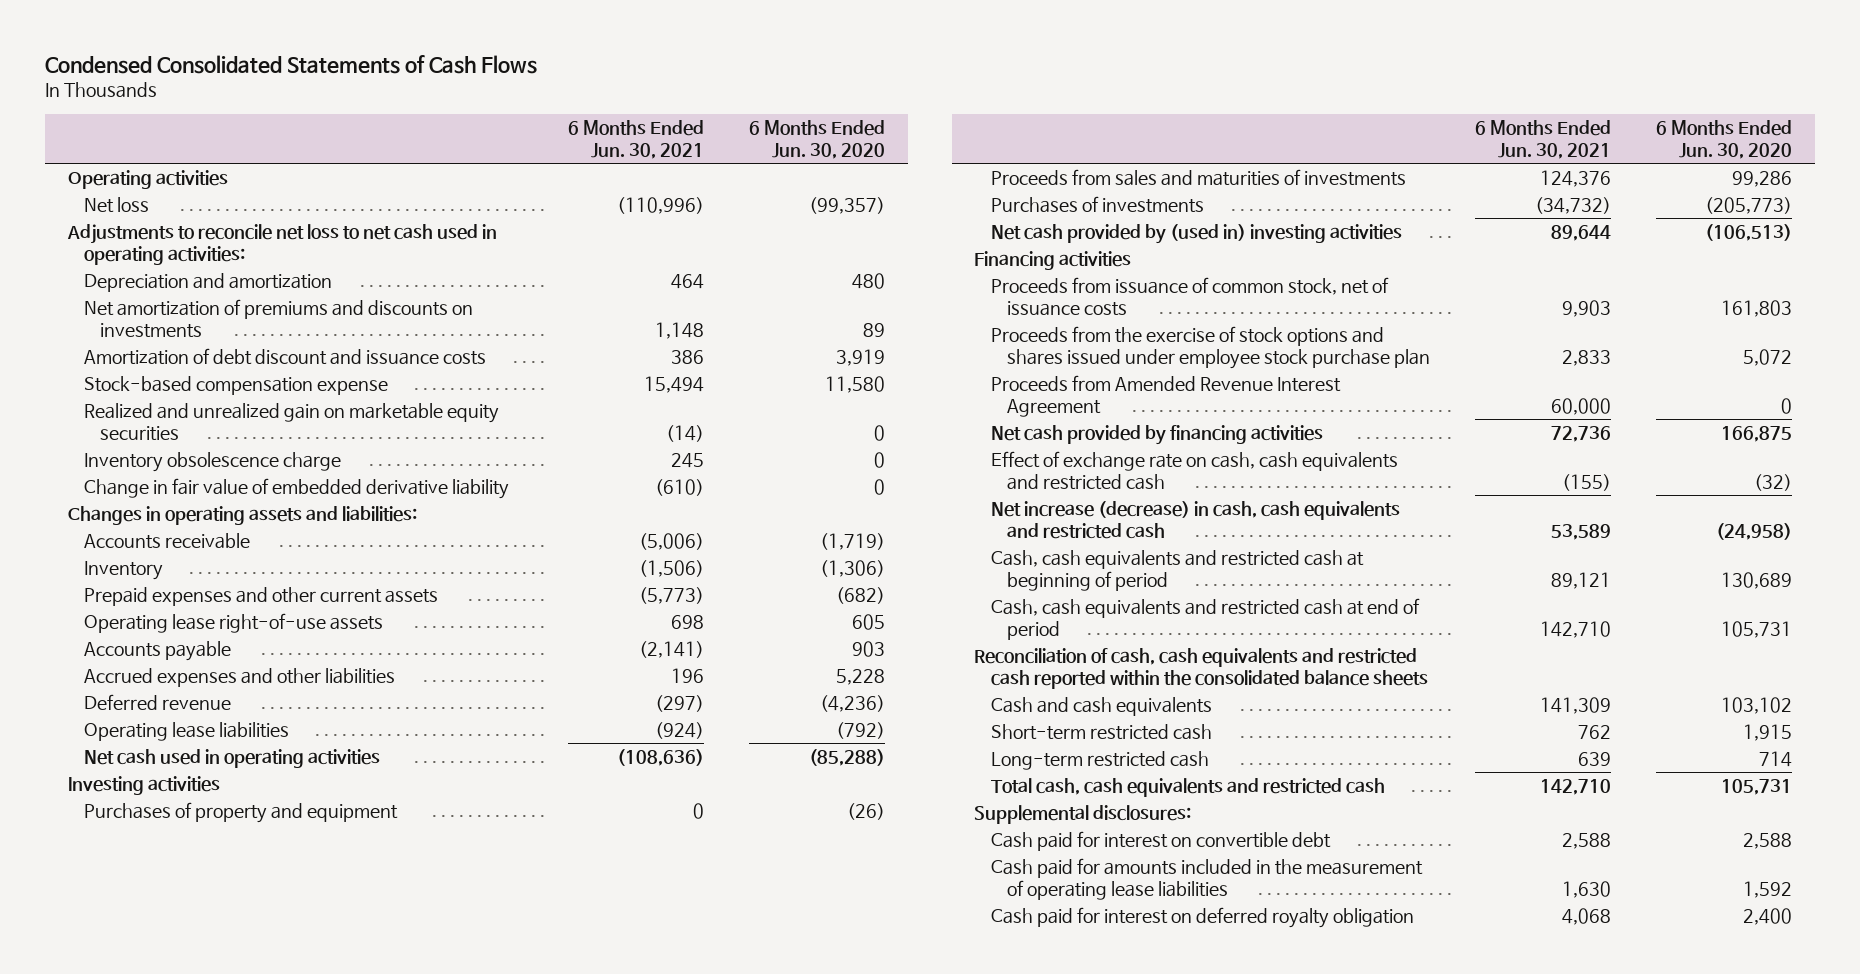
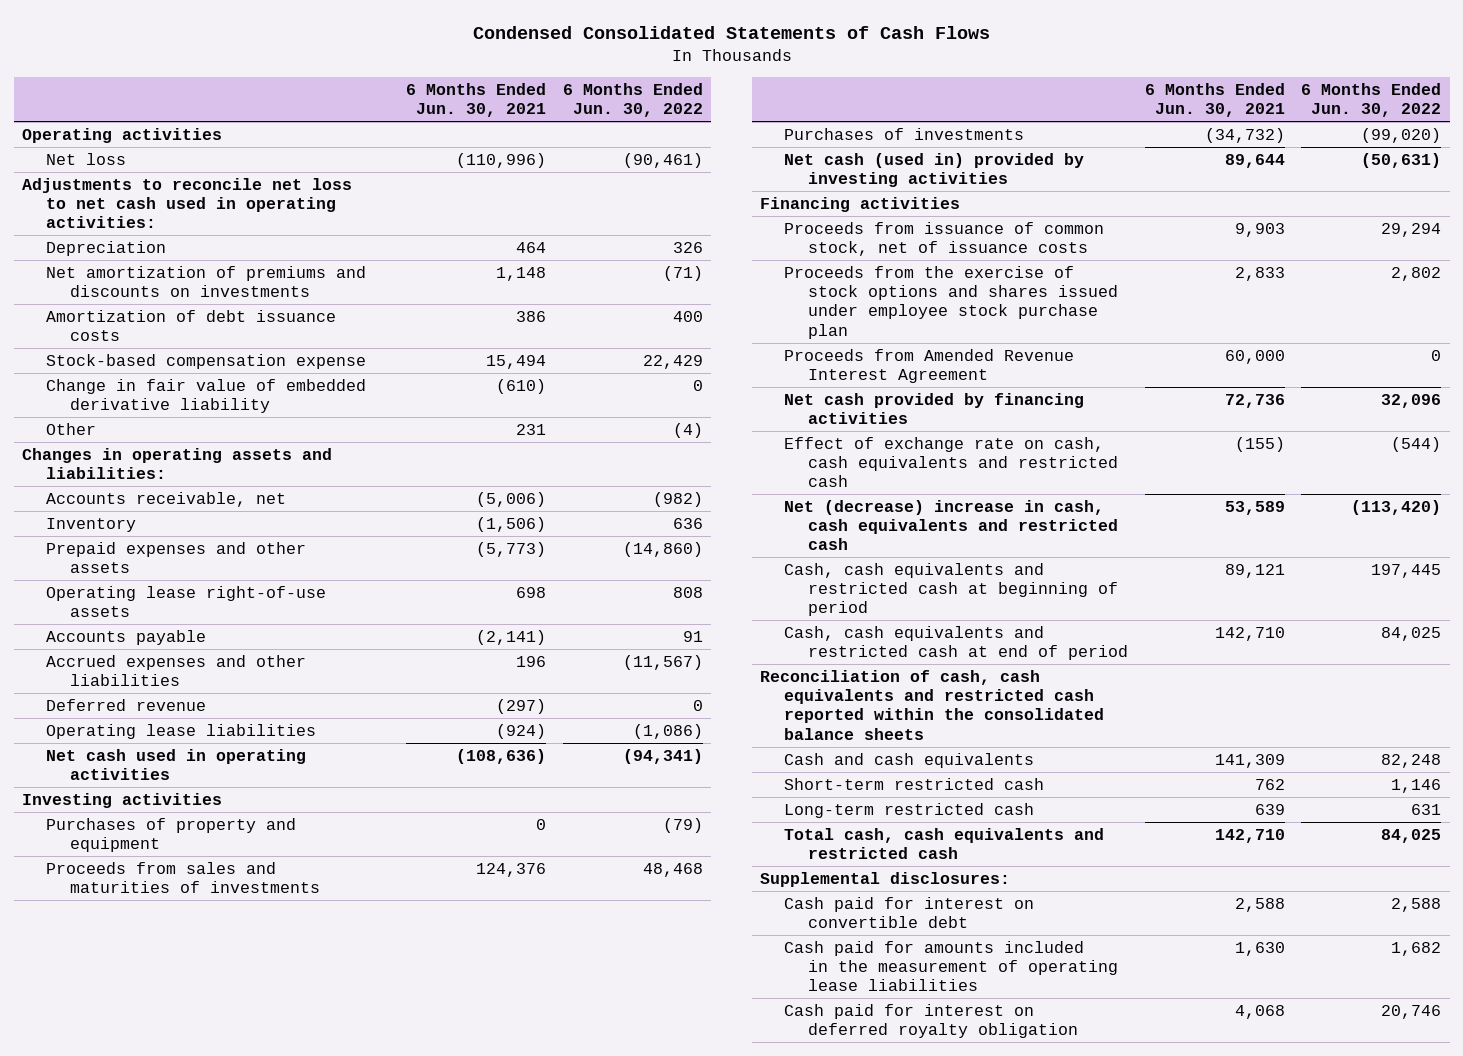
[749,119,886,159] 6 Months Ended Jun. 30, 2020 -> none
none -> [562,82,703,118] 6 Months Ended Jun. 30, 2022
[83,272,332,292] Depreciation and amortization -> [45,240,166,256] Depreciation
[83,347,486,365] Amortization of debt discount and issuance costs -> [45,309,336,342] Amortization of debt issuance costs
[83,402,499,441] Realized and unrealized gain on marketable equity securities -> none
[83,451,341,472] Inventory obsolescence charge -> none
none -> [45,422,96,435] Other
[83,532,250,549] Accounts receivable -> [45,491,286,507] Accounts receivable, net
[83,586,438,606] Prepaid expenses and other current assets -> [45,541,306,574] Prepaid expenses and other assets
[990,223,1402,244] Net cash provided by (used in) investing activities -> [784,152,1085,188] Net cash (used in) provided by investing activities
[990,500,1400,539] Net increase (decrease) in cash, cash equivalents and restricted cash -> [784,499,1118,551] Net (decrease) increase in cash, cash equivalents and restricted cash

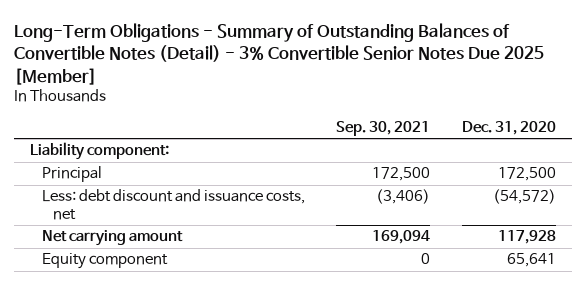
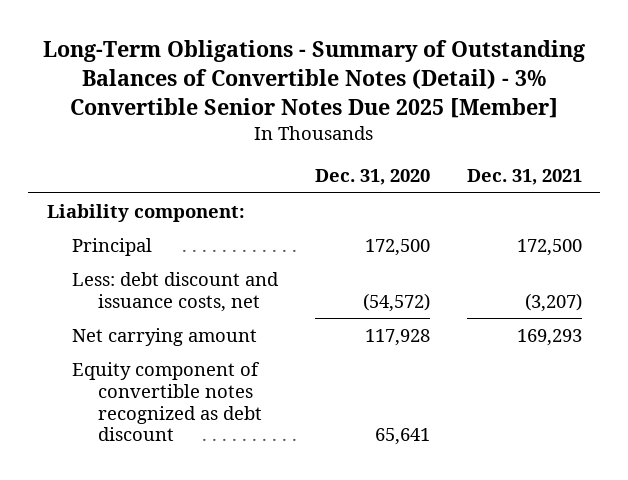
[336,121,431,137] Sep. 30, 2021 -> none
none -> [466,169,582,186] Dec. 31, 2021
[41,253,168,270] Equity component -> [72,361,262,442] Equity component of convertible notes recognized as debt discount

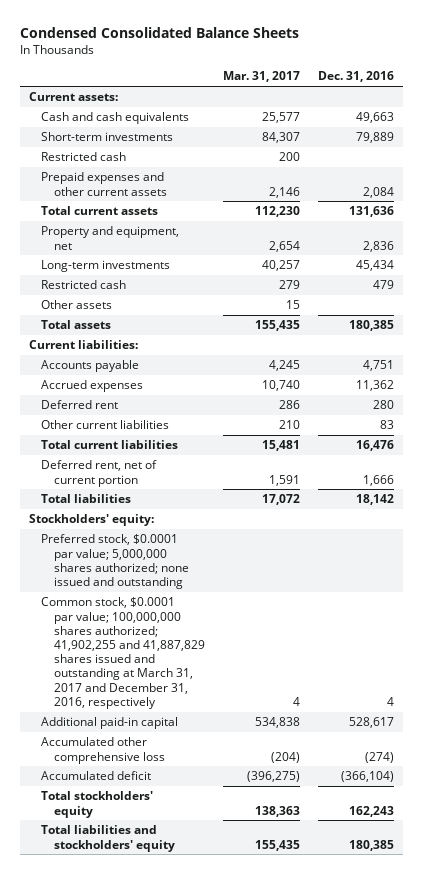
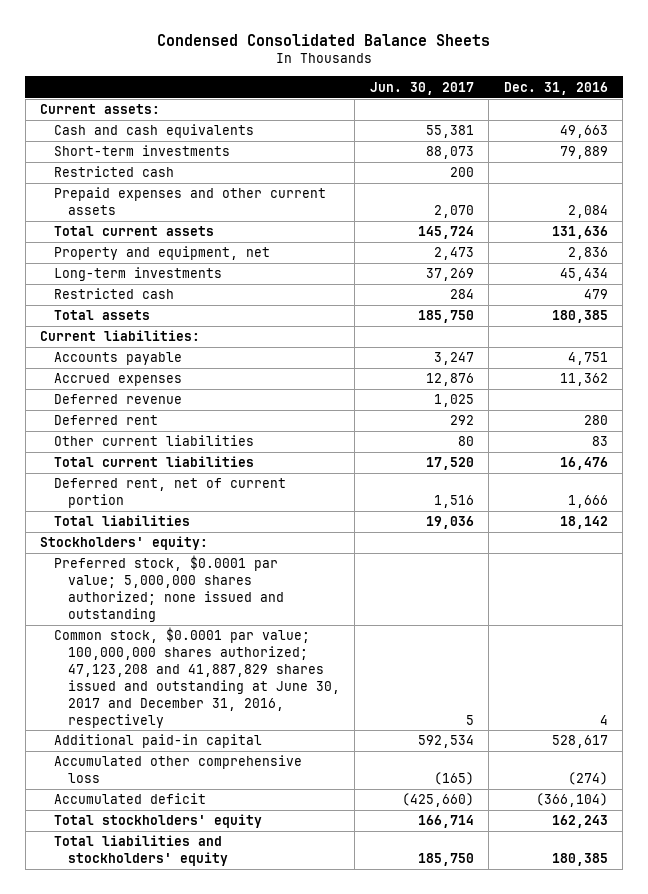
[222,71,300,83] Mar. 31, 2017 -> none
none -> [369,81,474,95] Jun. 30, 2017
[41,300,113,310] Other assets -> none
none -> [54,394,183,405] Deferred revenue
[41,597,205,709] Common stock, $0.0001 par value; 100,000,000 shares authorized; 41,902,255 and 41,887,829 shares issued and outstanding at March 31, 2017 and December 31, 2016, respectively -> [54,627,340,728] Common stock, $0.0001 par value; 100,000,000 shares authorized; 47,123,208 and 41,887,829 shares issued and outstanding at June 30, 2017 and December 31, 2016, respectively

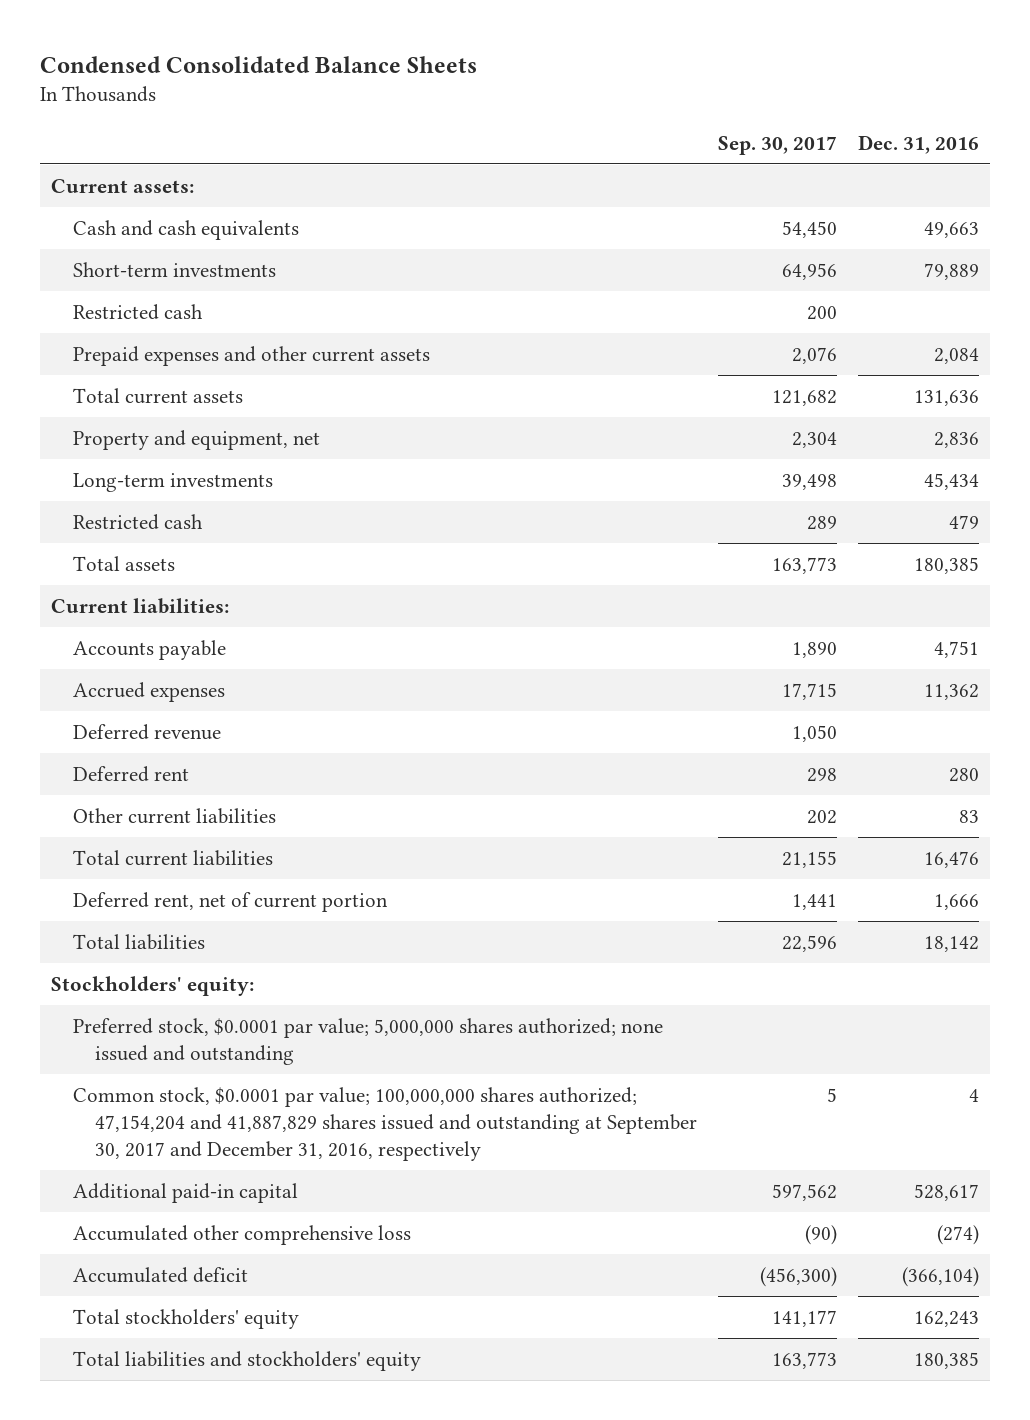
[369,81,474,95] Jun. 30, 2017 -> none
none -> [717,135,837,155] Sep. 30, 2017
[54,627,340,728] Common stock, $0.0001 par value; 100,000,000 shares authorized; 47,123,208 and 41,887,829 shares issued and outstanding at June 30, 2017 and December 31, 2016, respectively -> [72,1086,697,1161] Common stock, $0.0001 par value; 100,000,000 shares authorized; 47,154,204 and 41,887,829 shares issued and outstanding at September 30, 2017 and December 31, 2016, respectively

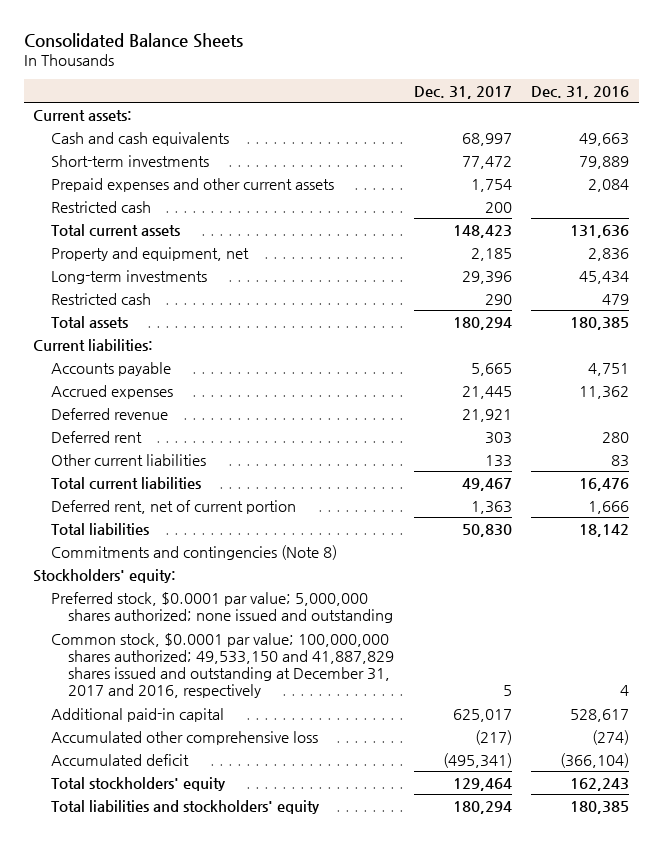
[40,55,478,73] Condensed Consolidated Balance Sheets -> [23,32,243,48] Consolidated Balance Sheets
[717,135,837,155] Sep. 30, 2017 -> none
none -> [413,85,512,99] Dec. 31, 2017
[72,303,203,320] Restricted cash -> [50,200,151,213] Restricted cash
none -> [50,544,337,560] Commitments and contingencies (Note 8)
[72,1086,697,1161] Common stock, $0.0001 par value; 100,000,000 shares authorized; 47,154,204 and 41,887,829 shares issued and outstanding at September 30, 2017 and December 31, 2016, respectively -> [50,632,395,699] Common stock, $0.0001 par value; 100,000,000 shares authorized; 49,533,150 and 41,887,829 shares issued and outstanding at December 31, 2017 and 2016, respectively

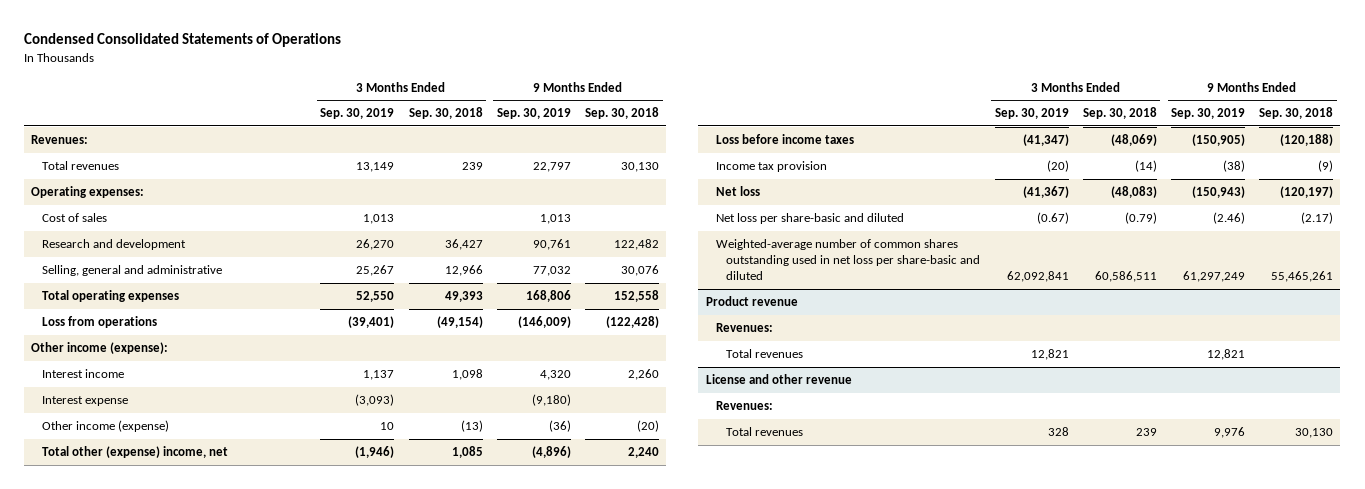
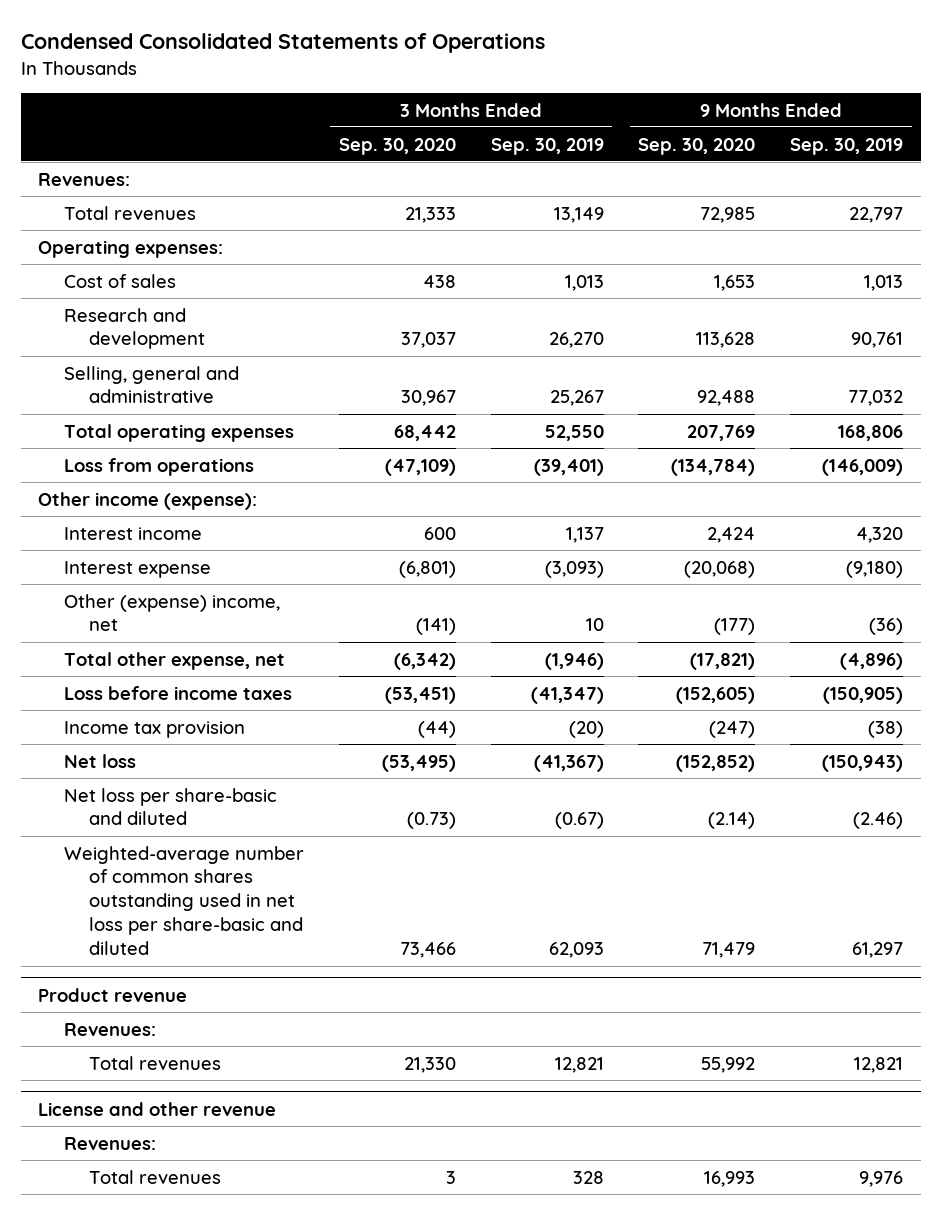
[408,107,483,120] Sep. 30, 2018 -> none
[585,107,660,120] Sep. 30, 2018 -> none
none -> [338,137,456,155] Sep. 30, 2020
none -> [638,137,756,155] Sep. 30, 2020
[41,420,169,433] Other income (expense) -> [63,593,280,632] Other (expense) income, net
[41,446,228,459] Total other (expense) income, net -> [63,651,285,670] Total other expense, net
[1006,271,1069,283] 62,092,841 -> [548,942,604,959] 62,093
[1183,271,1246,283] 61,297,249 -> [852,942,904,959] 61,297

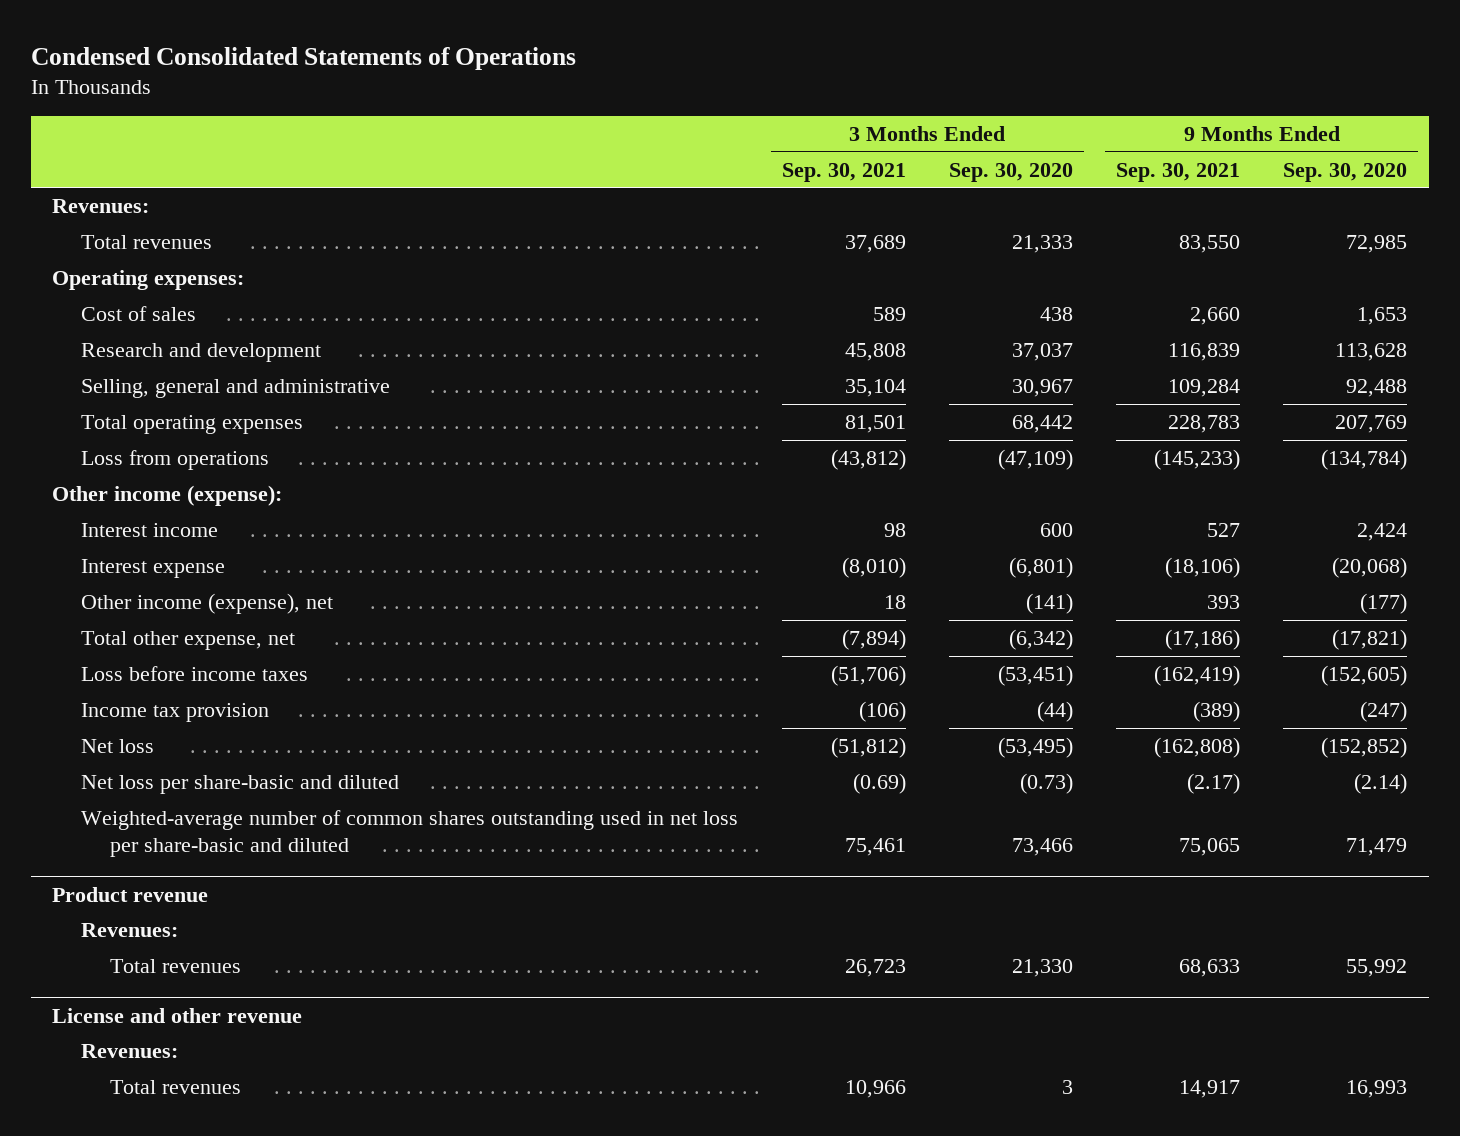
[490,137,604,155] Sep. 30, 2019 -> none
[790,137,904,155] Sep. 30, 2019 -> none
none -> [781,162,906,182] Sep. 30, 2021
none -> [1116,162,1241,182] Sep. 30, 2021
[63,593,280,632] Other (expense) income, net -> [81,592,334,614] Other income (expense), net

